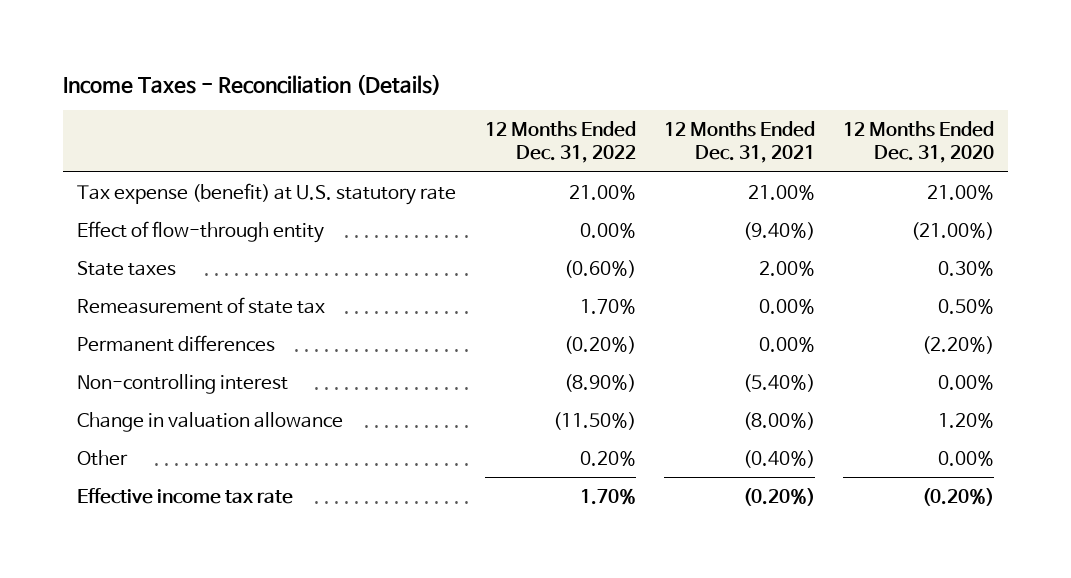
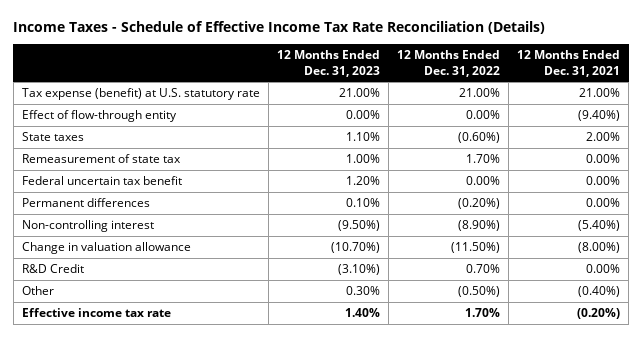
[63,73,442,95] Income Taxes - Reconciliation (Details) -> [13,20,546,34] Income Taxes - Schedule of Effective Income Tax Rate Reconciliation (Details)
[843,120,995,164] 12 Months Ended Dec. 31, 2020 -> none
none -> [276,50,380,77] 12 Months Ended Dec. 31, 2023
none -> [21,176,182,186] Federal uncertain tax benefit
none -> [21,264,84,274] R&D Credit
[579,450,636,466] 0.20% -> [458,286,501,298] (0.50%)

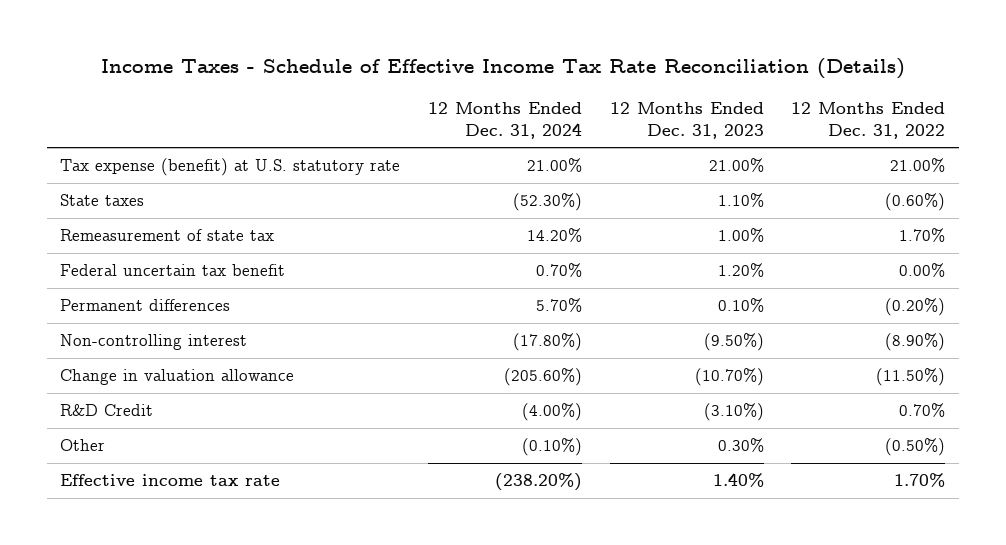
[517,50,621,77] 12 Months Ended Dec. 31, 2021 -> none
none -> [428,101,583,139] 12 Months Ended Dec. 31, 2024
[21,110,177,123] Effect of flow-through entity -> none

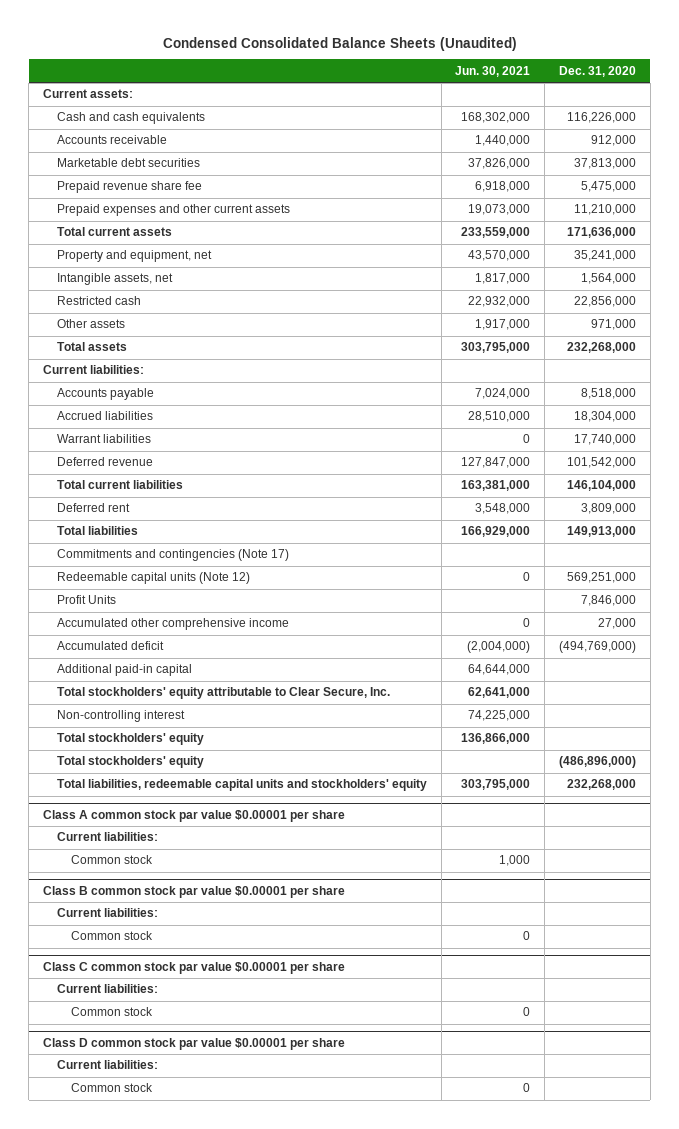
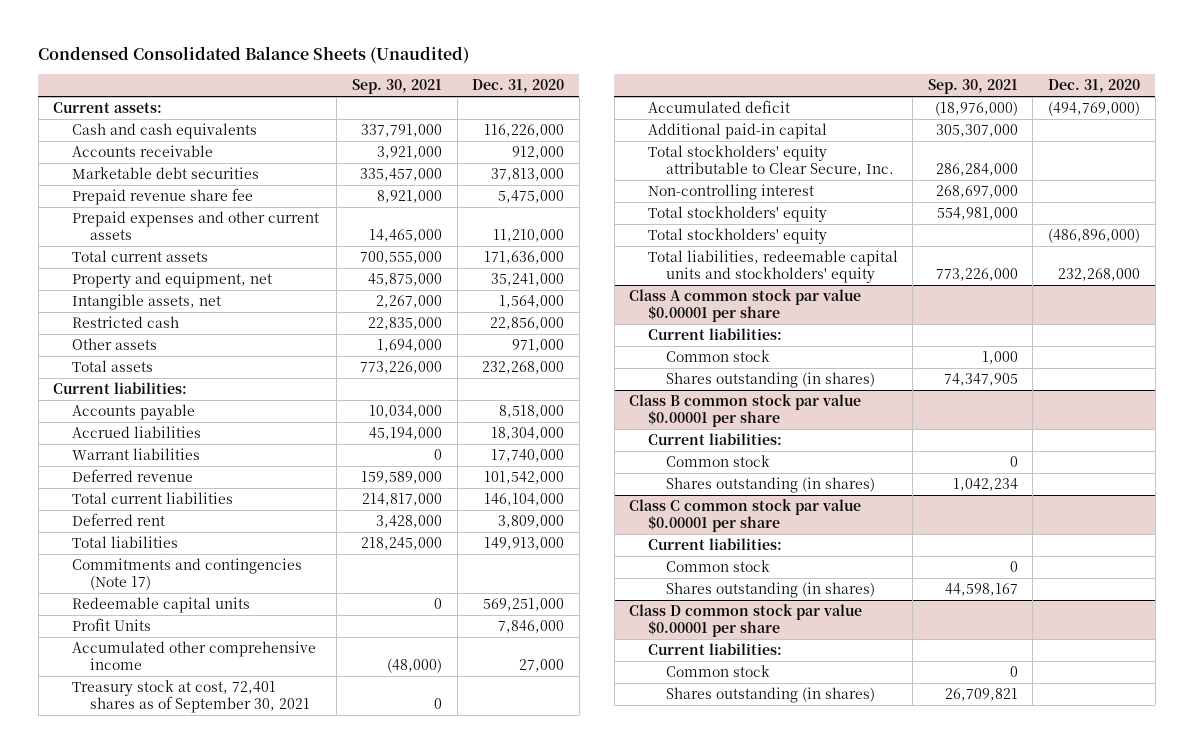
[455,65,531,77] Jun. 30, 2021 -> none
none -> [351,79,442,95] Sep. 30, 2021
[56,572,250,585] Redeemable capital units (Note 12) -> [71,597,250,614] Redeemable capital units
none -> [71,680,311,714] Treasury stock at cost, 72,401 shares as of September 30, 2021
none -> [665,372,875,389] Shares outstanding (in shares)
none -> [665,477,875,494] Shares outstanding (in shares)
none -> [665,582,875,599] Shares outstanding (in shares)
none -> [665,687,875,704] Shares outstanding (in shares)

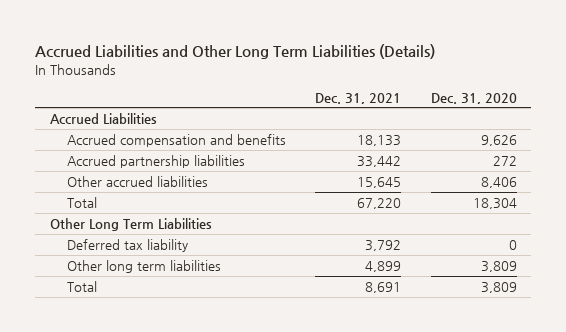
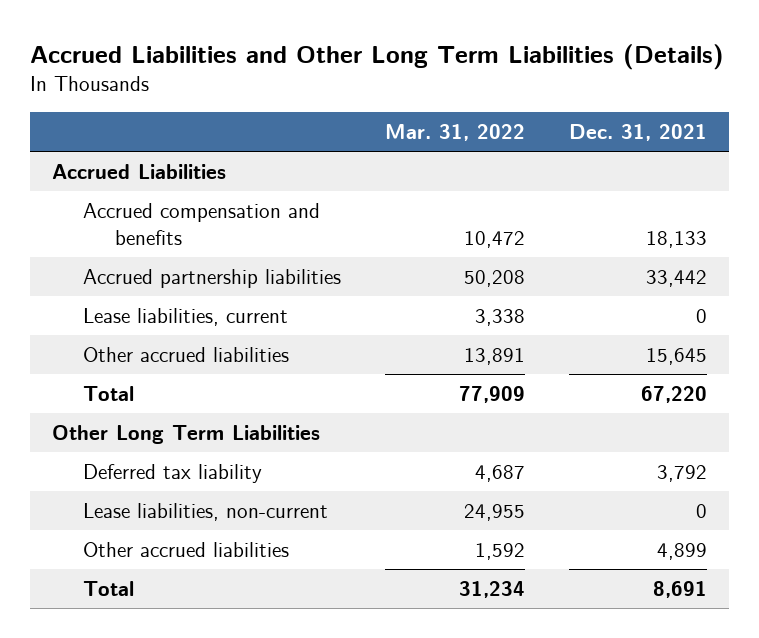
[430,92,517,104] Dec. 31, 2020 -> none
none -> [385,124,526,142] Mar. 31, 2022
none -> [83,307,289,326] Lease liabilities, current
none -> [83,502,329,521] Lease liabilities, non-current
[67,259,222,273] Other long term liabilities -> [83,541,290,557] Other accrued liabilities

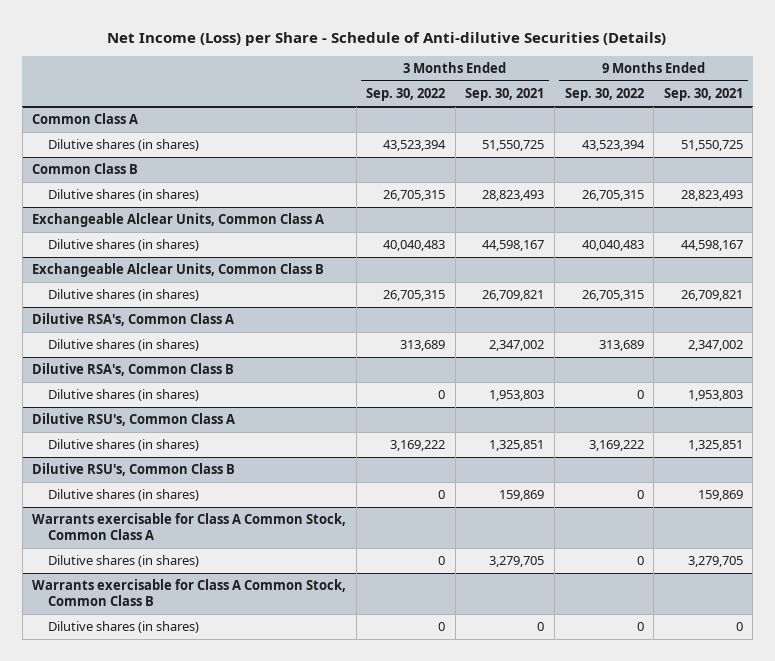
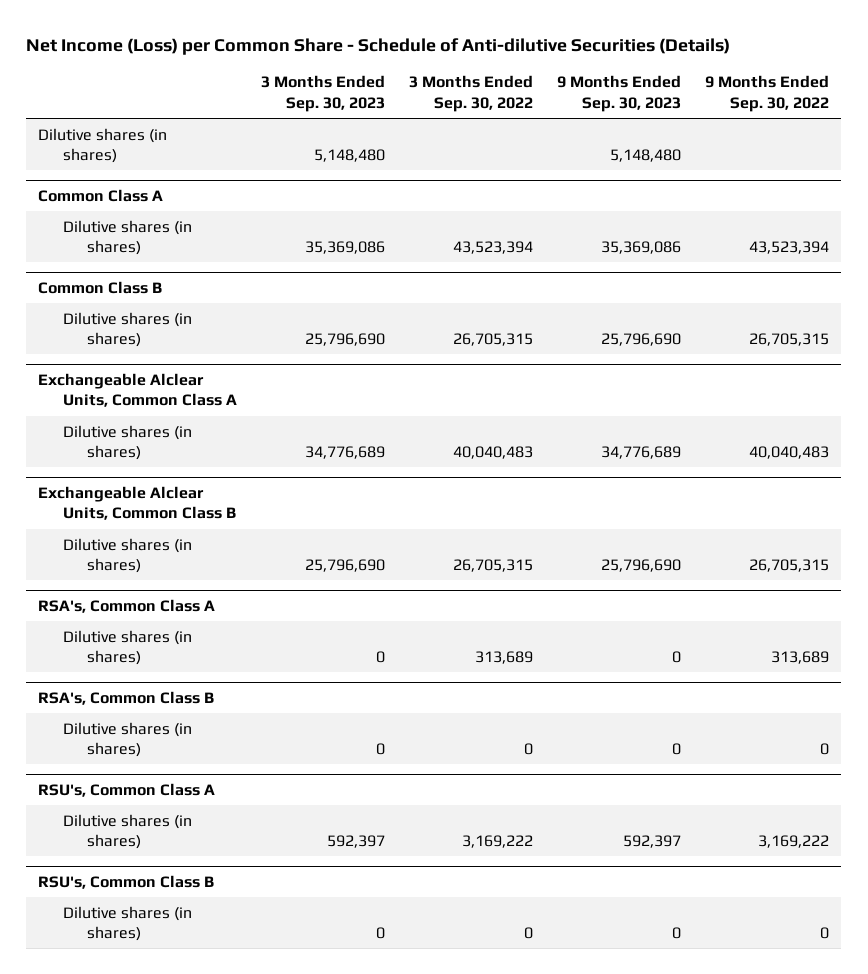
[107,31,667,46] Net Income (Loss) per Share - Schedule of Anti-dilutive Securities (Details) -> [26,37,731,55] Net Income (Loss) per Common Share - Schedule of Anti-dilutive Securities (Details)
[465,88,545,102] Sep. 30, 2021 -> none
[663,88,743,102] Sep. 30, 2021 -> none
none -> [260,75,385,112] 3 Months Ended Sep. 30, 2023
none -> [557,75,682,112] 9 Months Ended Sep. 30, 2023
none -> [38,127,168,164] Dilutive shares (in shares)
[32,313,235,327] Dilutive RSA's, Common Class A -> [38,598,216,613] RSA's, Common Class A
[32,363,235,377] Dilutive RSA's, Common Class B -> [38,690,215,705] RSA's, Common Class B
[32,413,236,427] Dilutive RSU's, Common Class A -> [38,782,216,797] RSU's, Common Class A
[48,489,200,502] Dilutive shares (in shares) -> none
[32,513,347,541] Warrants exercisable for Class A Common Stock, Common Class A -> none
[48,555,200,568] Dilutive shares (in shares) -> none
[32,579,347,607] Warrants exercisable for Class A Common Stock, Common Class B -> none
[32,463,236,477] Dilutive RSU's, Common Class B -> [38,874,215,889] RSU's, Common Class B

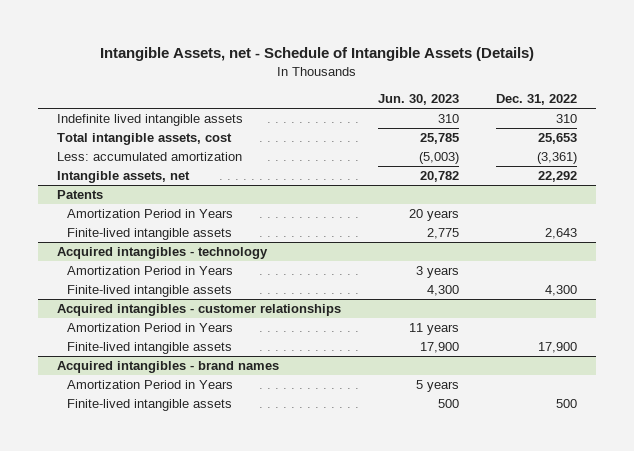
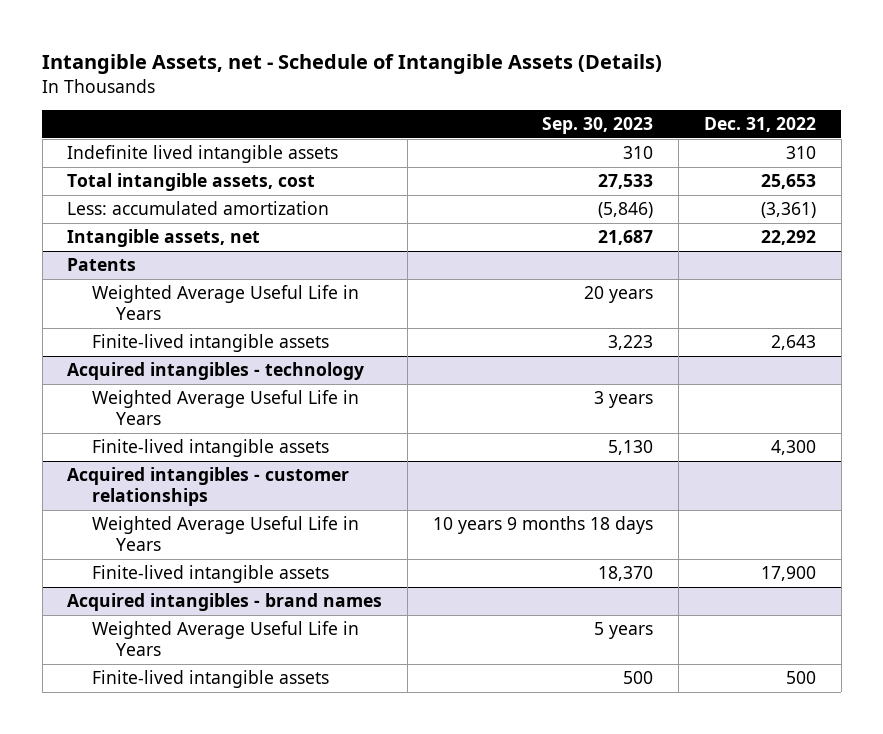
[377,94,459,106] Jun. 30, 2023 -> none
none -> [542,117,654,135] Sep. 30, 2023
[67,209,234,219] Amortization Period in Years -> [91,285,359,321] Weighted Average Useful Life in Years
[67,266,234,276] Amortization Period in Years -> [91,390,359,426] Weighted Average Useful Life in Years
[67,323,234,333] Amortization Period in Years -> [91,516,359,552] Weighted Average Useful Life in Years
[67,380,234,390] Amortization Period in Years -> [91,621,359,657] Weighted Average Useful Life in Years

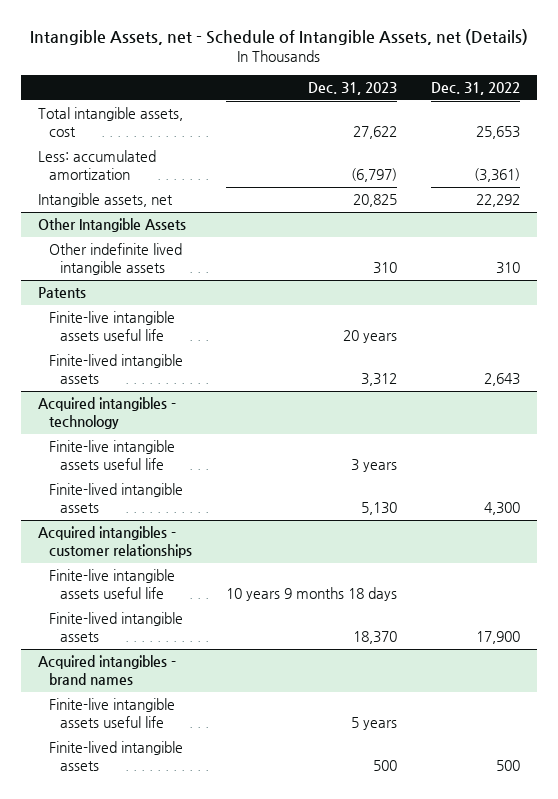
[42,54,663,75] Intangible Assets, net - Schedule of Intangible Assets (Details) -> [30,29,529,46] Intangible Assets, net - Schedule of Intangible Assets, net (Details)
[542,117,654,135] Sep. 30, 2023 -> none
none -> [308,82,398,96] Dec. 31, 2023
[67,145,339,164] Indefinite lived intangible assets -> none
none -> [38,218,187,233] Other Intangible Assets
none -> [48,243,182,276] Other indefinite lived intangible assets
[91,285,359,321] Weighted Average Useful Life in Years -> [48,311,175,342] Finite-live intangible assets useful life
[91,390,359,426] Weighted Average Useful Life in Years -> [48,440,175,471] Finite-live intangible assets useful life
[91,516,359,552] Weighted Average Useful Life in Years -> [48,569,175,600] Finite-live intangible assets useful life
[91,621,359,657] Weighted Average Useful Life in Years -> [48,698,175,729] Finite-live intangible assets useful life

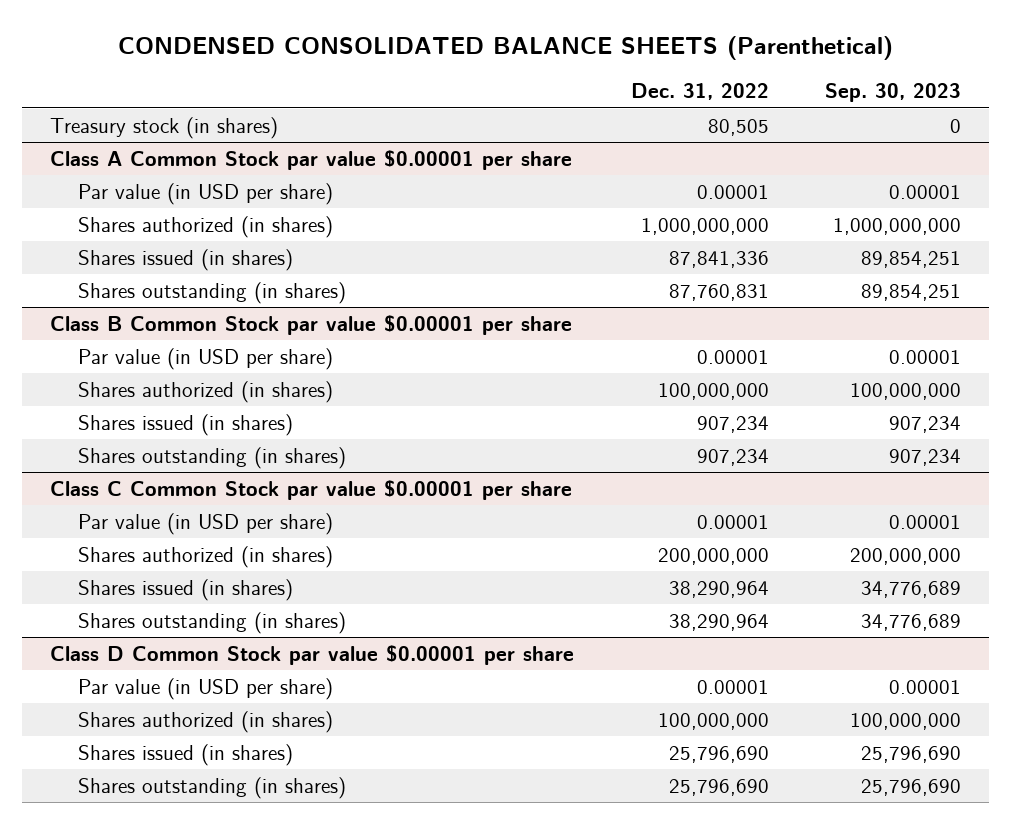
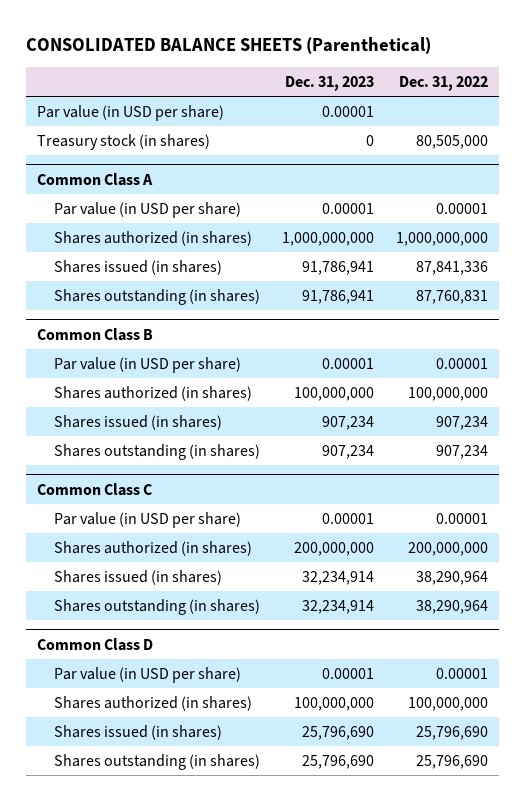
[117,35,893,60] CONDENSED CONSOLIDATED BALANCE SHEETS (Parenthetical) -> [25,36,431,54] CONSOLIDATED BALANCE SHEETS (Parenthetical)
[825,83,962,103] Sep. 30, 2023 -> none
none -> [284,76,374,92] Dec. 31, 2023
none -> [36,104,224,121] Par value (in USD per share)
[707,118,769,136] 80,505 -> [416,134,489,149] 80,505,000
[50,149,573,170] Class A Common Stock par value $0.00001 per share -> [36,172,153,186] Common Class A
[50,314,573,335] Class B Common Stock par value $0.00001 per share -> [36,327,153,341] Common Class B
[50,479,573,500] Class C Common Stock par value $0.00001 per share -> [36,482,152,496] Common Class C
[50,644,575,665] Class D Common Stock par value $0.00001 per share -> [36,637,153,651] Common Class D

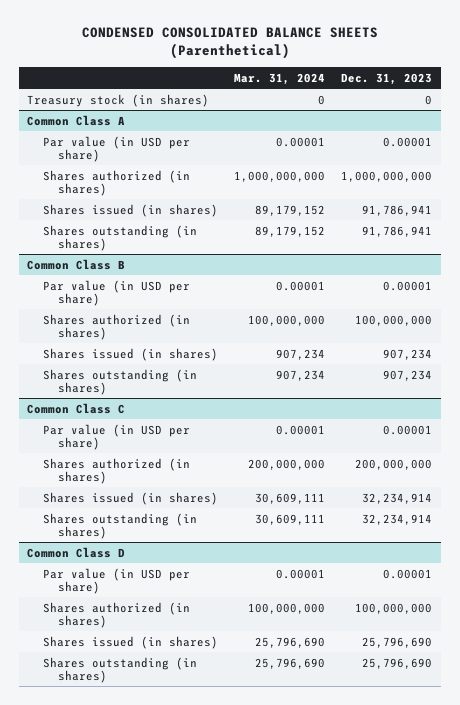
[25,36,431,54] CONSOLIDATED BALANCE SHEETS (Parenthetical) -> [81,27,378,60] CONDENSED CONSOLIDATED BALANCE SHEETS (Parenthetical)
[399,76,489,92] Dec. 31, 2022 -> none
none -> [234,72,326,85] Mar. 31, 2024
[36,104,224,121] Par value (in USD per share) -> none

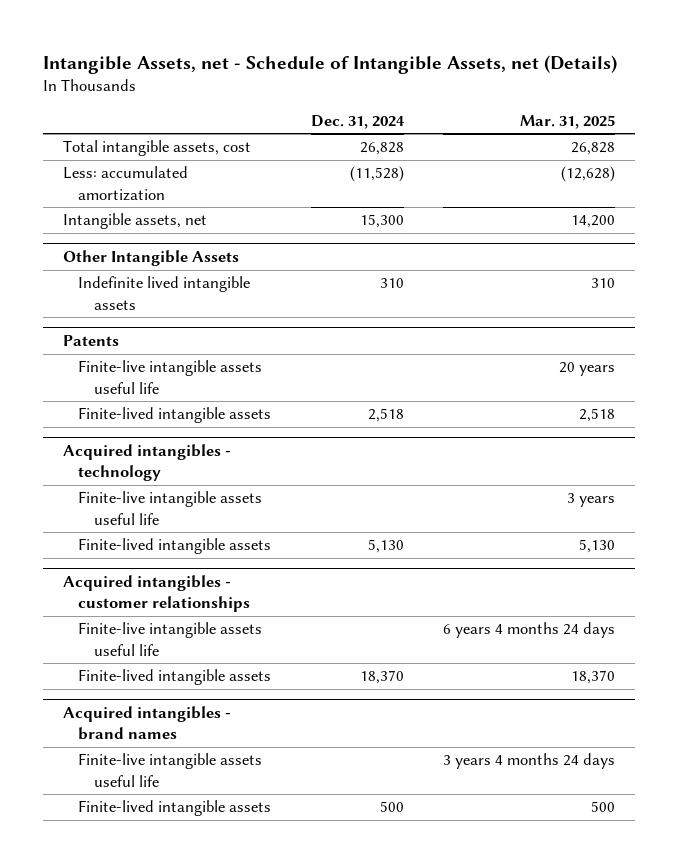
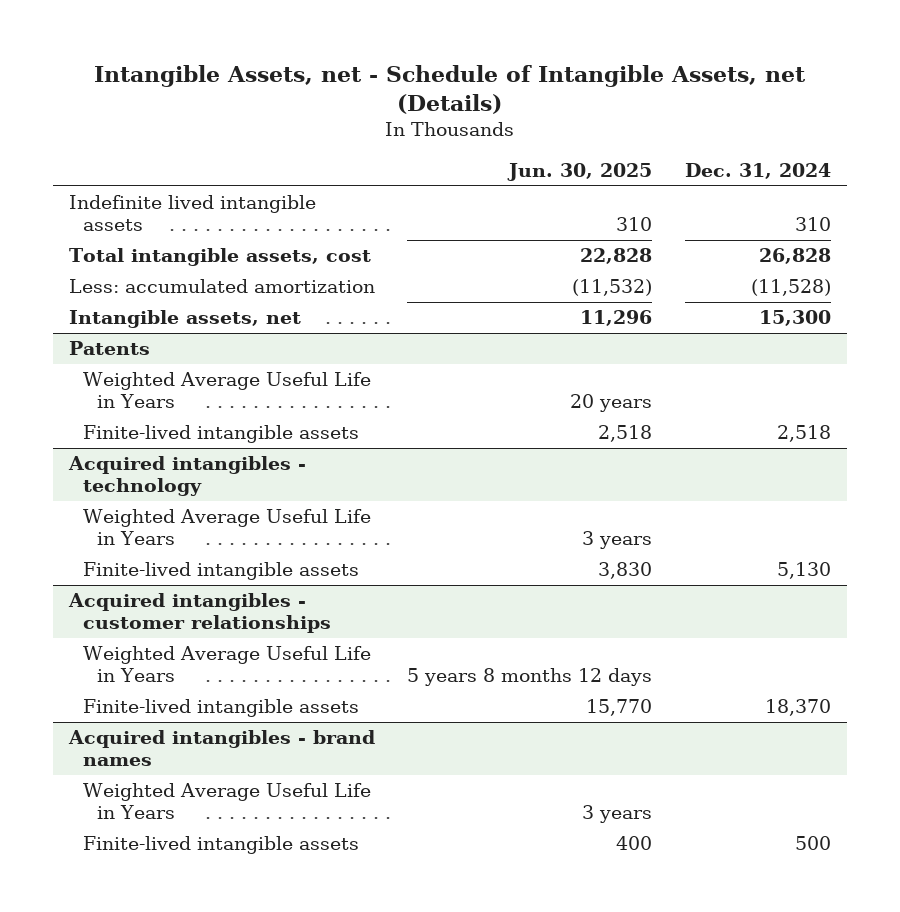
[520,114,616,129] Mar. 31, 2025 -> none
none -> [507,163,653,182] Jun. 30, 2025
none -> [69,195,317,232] Indefinite lived intangible assets
[63,250,240,267] Other Intangible Assets -> none
[78,276,251,310] Indefinite lived intangible assets -> none
[78,360,263,394] Finite-live intangible assets useful life -> [83,372,372,409] Weighted Average Useful Life in Years
[78,491,263,525] Finite-live intangible assets useful life -> [83,509,372,546] Weighted Average Useful Life in Years
[78,622,263,656] Finite-live intangible assets useful life -> [83,646,372,683] Weighted Average Useful Life in Years
[78,753,263,787] Finite-live intangible assets useful life -> [83,783,372,820] Weighted Average Useful Life in Years

